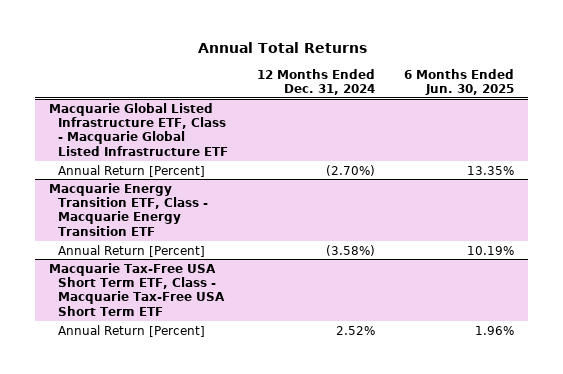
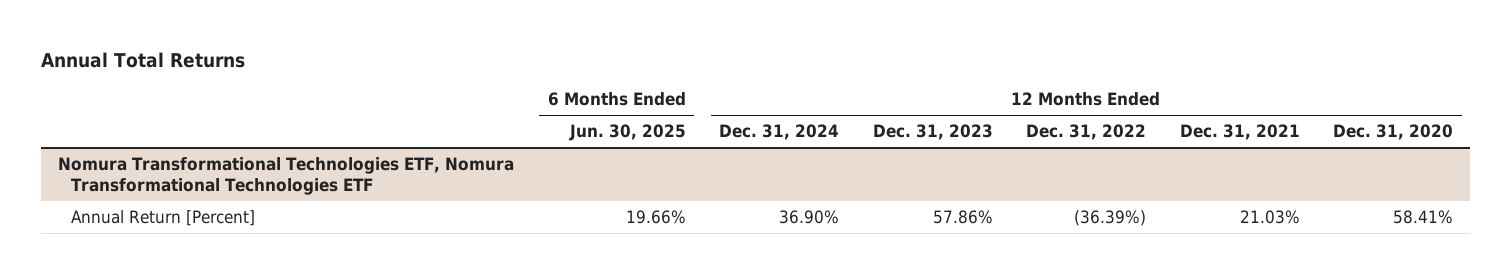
none -> [872,124,993,141] Dec. 31, 2023
none -> [1026,124,1147,141] Dec. 31, 2022
none -> [1179,124,1300,141] Dec. 31, 2021
none -> [1333,124,1454,141] Dec. 31, 2020
[49,102,229,156] Macquarie Global Listed Infrastructure ETF, Class - Macquarie Global Listed Infrastructure ETF -> none
[49,182,209,236] Macquarie Energy Transition ETF, Class - Macquarie Energy Transition ETF -> none
[58,244,206,257] Annual Return [Percent] -> none
[49,262,226,316] Macquarie Tax-Free USA Short Term ETF, Class - Macquarie Tax-Free USA Short Term ETF -> none
[58,324,206,337] Annual Return [Percent] -> none
none -> [58,157,515,195] Nomura Transformational Technologies ETF, Nomura Transformational Technologies ETF
[326,164,376,176] (2.70%) -> [779,210,840,225] 36.90%
[466,165,514,175] 13.35% -> [625,210,686,225] 19.66%

